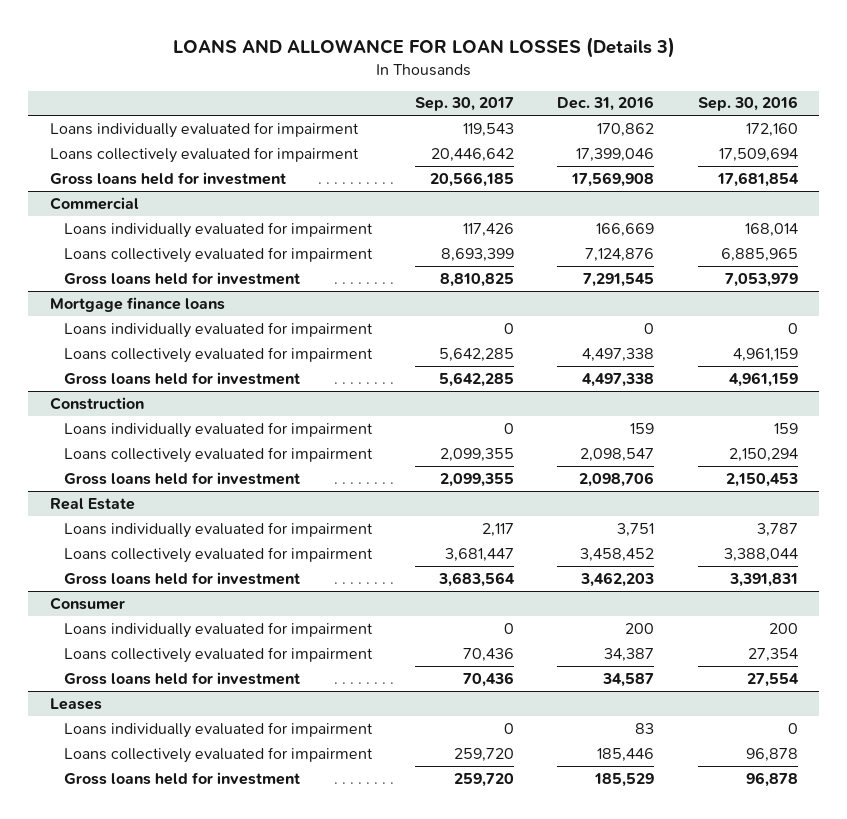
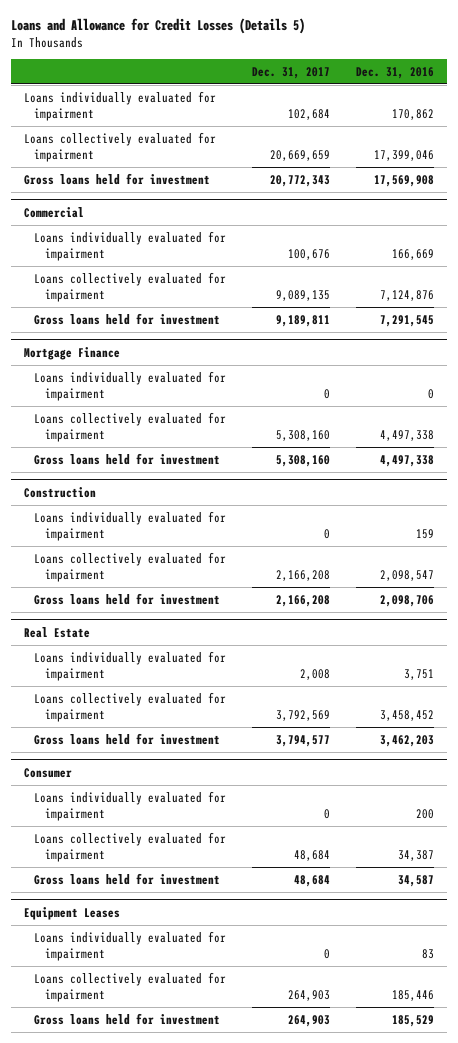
[172,37,675,59] LOANS AND ALLOWANCE FOR LOAN LOSSES (Details 3) -> [10,17,305,34] Loans and Allowance for Credit Losses (Details 5)
[415,97,515,112] Sep. 30, 2017 -> none
[697,96,798,112] Sep. 30, 2016 -> none
none -> [252,66,331,79] Dec. 31, 2017
[49,296,225,312] Mortgage finance loans -> [23,346,120,360] Mortgage Finance
[49,697,102,710] Leases -> [23,906,120,920] Equipment Leases

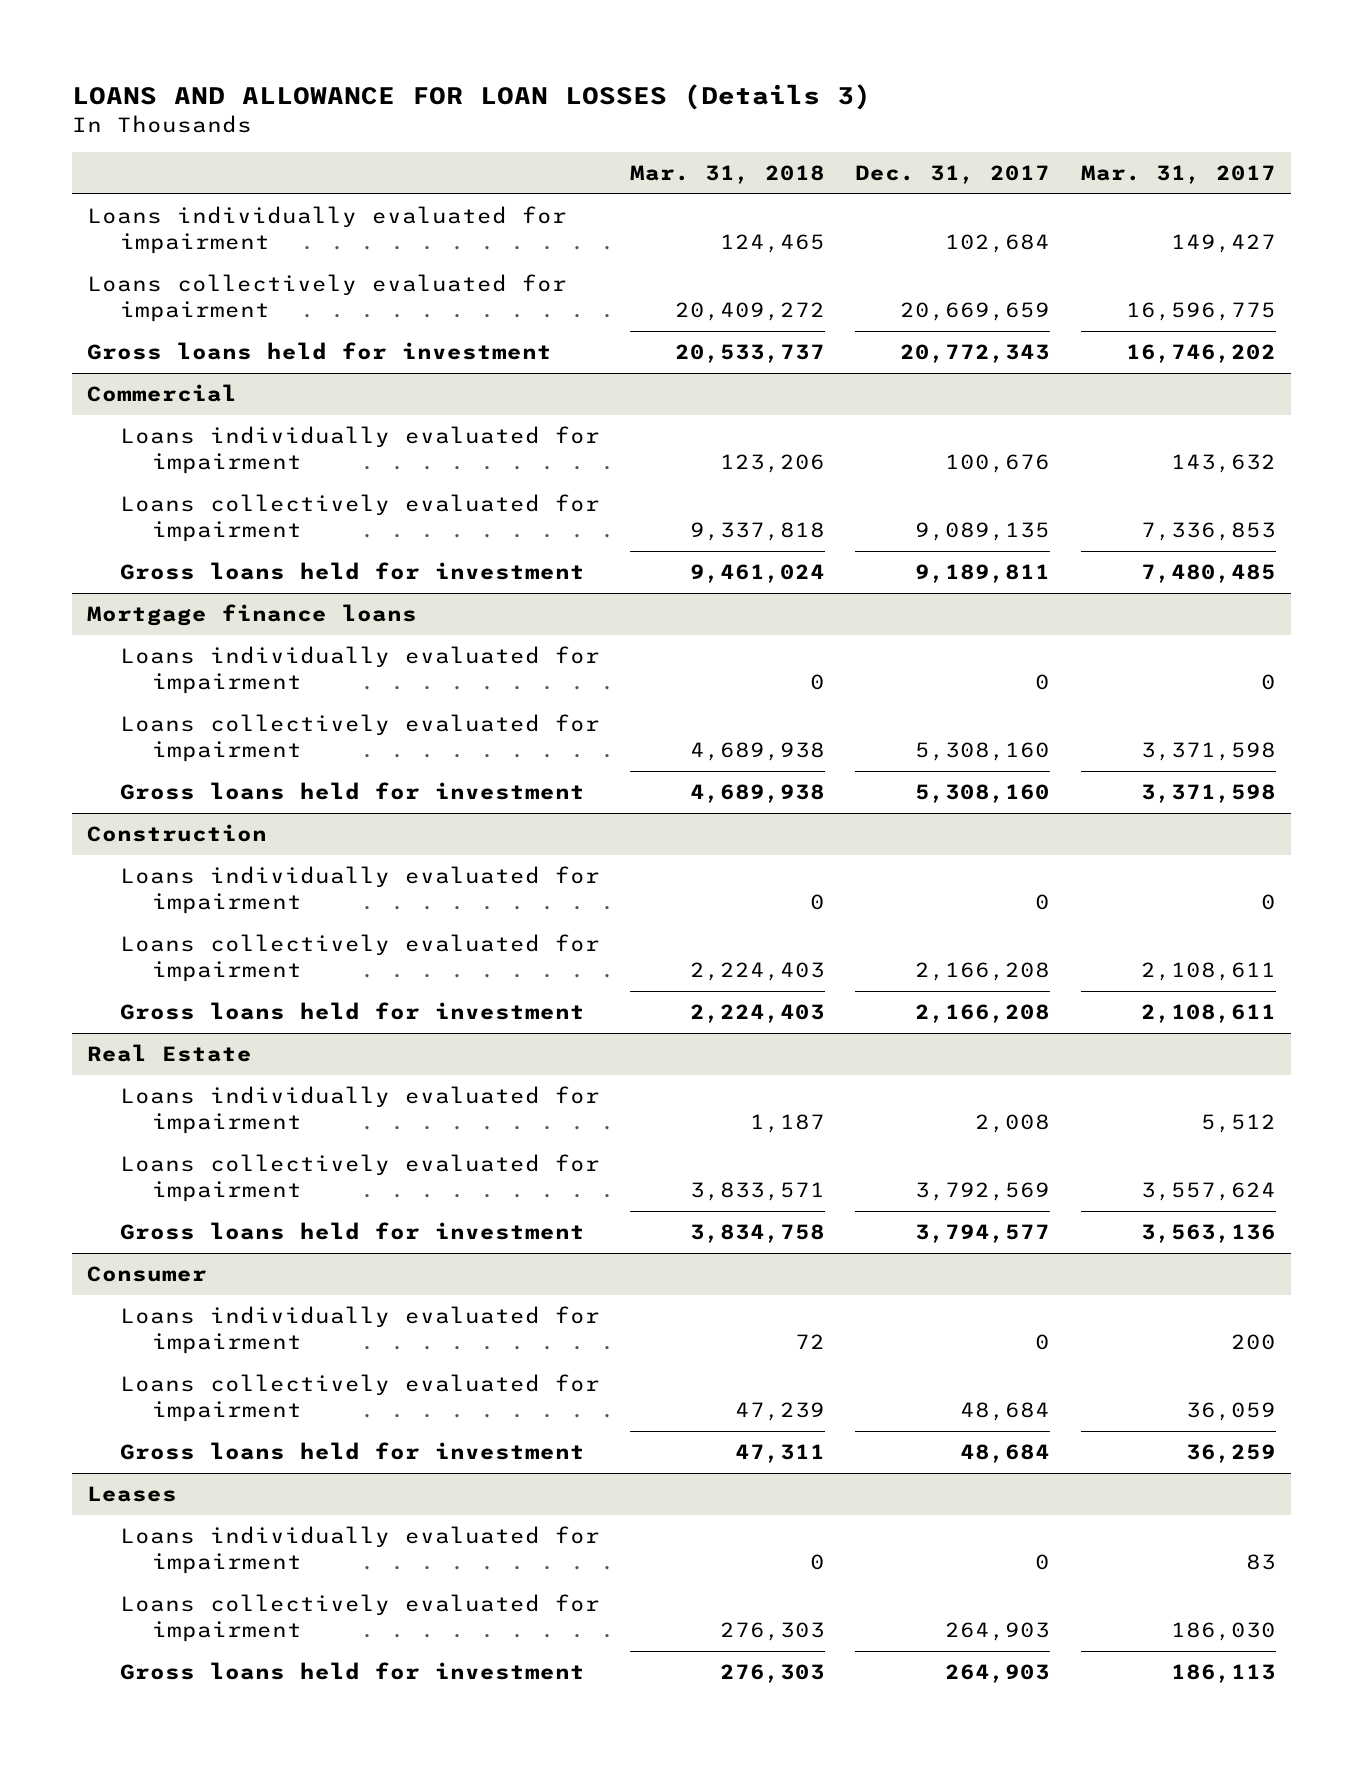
[10,17,305,34] Loans and Allowance for Credit Losses (Details 5) -> [71,83,871,110] LOANS AND ALLOWANCE FOR LOAN LOSSES (Details 3)
[356,66,435,79] Dec. 31, 2016 -> none
none -> [629,165,825,185] Mar. 31, 2018
none -> [1080,165,1276,185] Mar. 31, 2017
[23,346,120,360] Mortgage Finance -> [86,604,417,627] Mortgage finance loans
[23,906,120,920] Equipment Leases -> [86,1486,177,1503] Leases

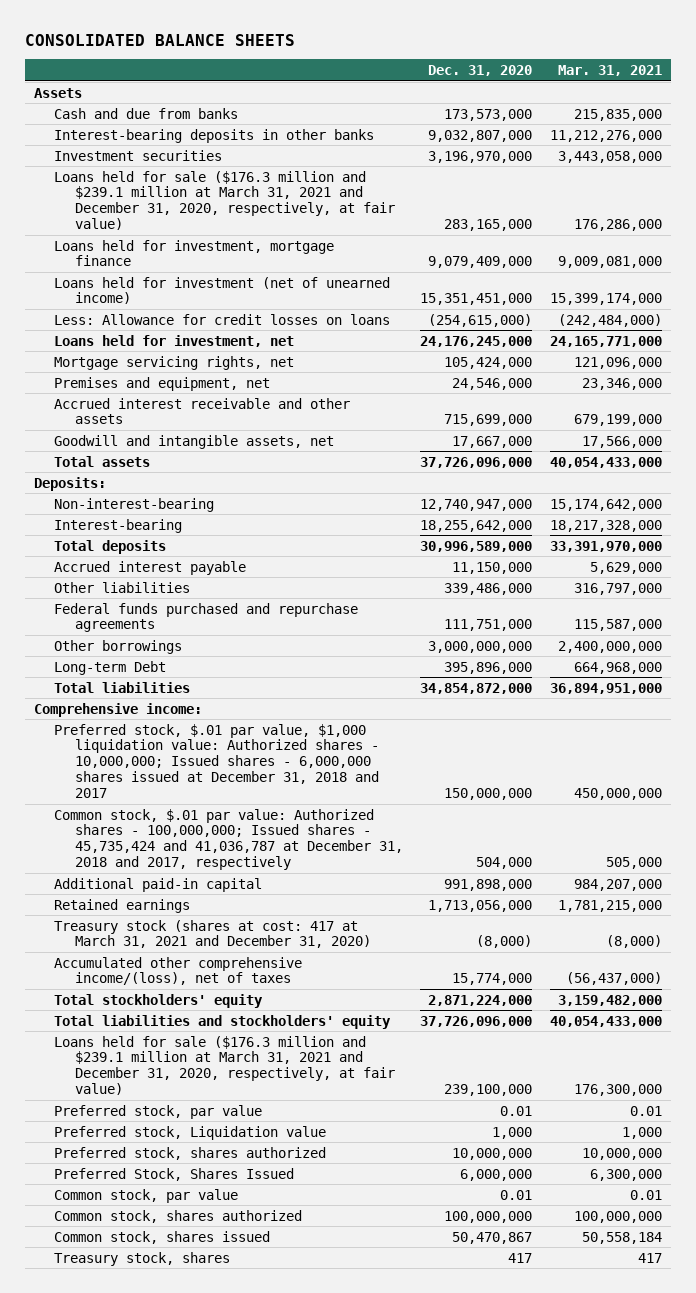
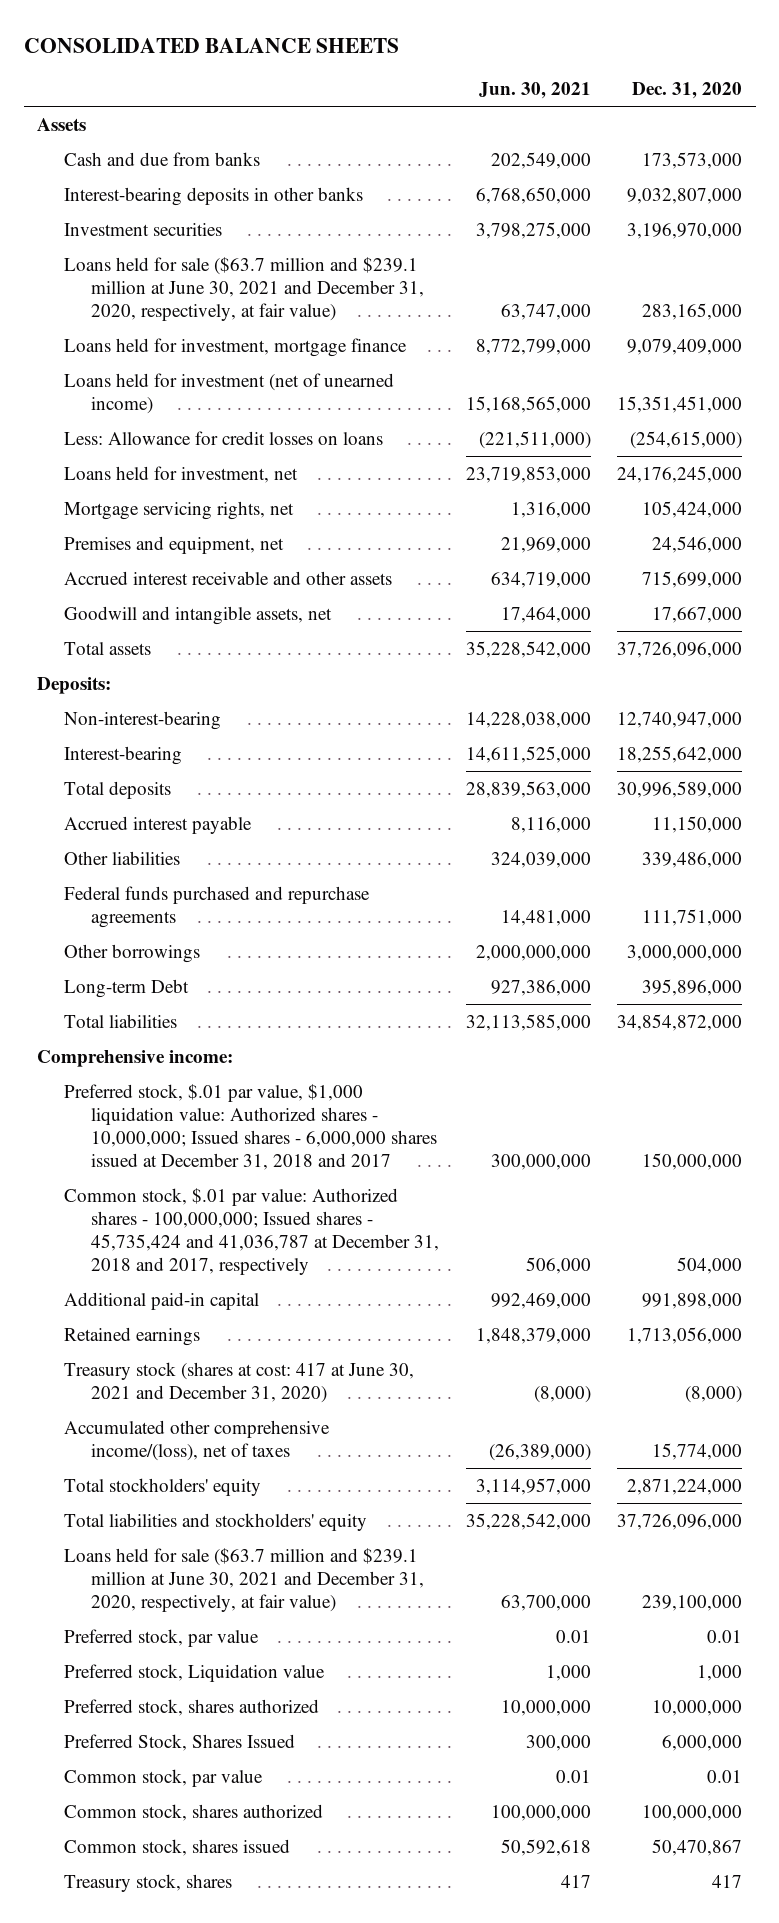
[558,64,663,76] Mar. 31, 2021 -> none
none -> [478,82,591,100] Jun. 30, 2021
[54,170,395,231] Loans held for sale ($176.3 million and $239.1 million at March 31, 2021 and December 31, 2020, respectively, at fair value) -> [63,256,425,321] Loans held for sale ($63.7 million and $239.1 million at June 30, 2021 and December 31, 2020, respectively, at fair value)
[54,919,371,949] Treasury stock (shares at cost: 417 at March 31, 2021 and December 31, 2020) -> [63,1361,414,1403] Treasury stock (shares at cost: 417 at June 30, 2021 and December 31, 2020)
[54,1035,395,1096] Loans held for sale ($176.3 million and $239.1 million at March 31, 2021 and December 31, 2020, respectively, at fair value) -> [63,1547,425,1612] Loans held for sale ($63.7 million and $239.1 million at June 30, 2021 and December 31, 2020, respectively, at fair value)

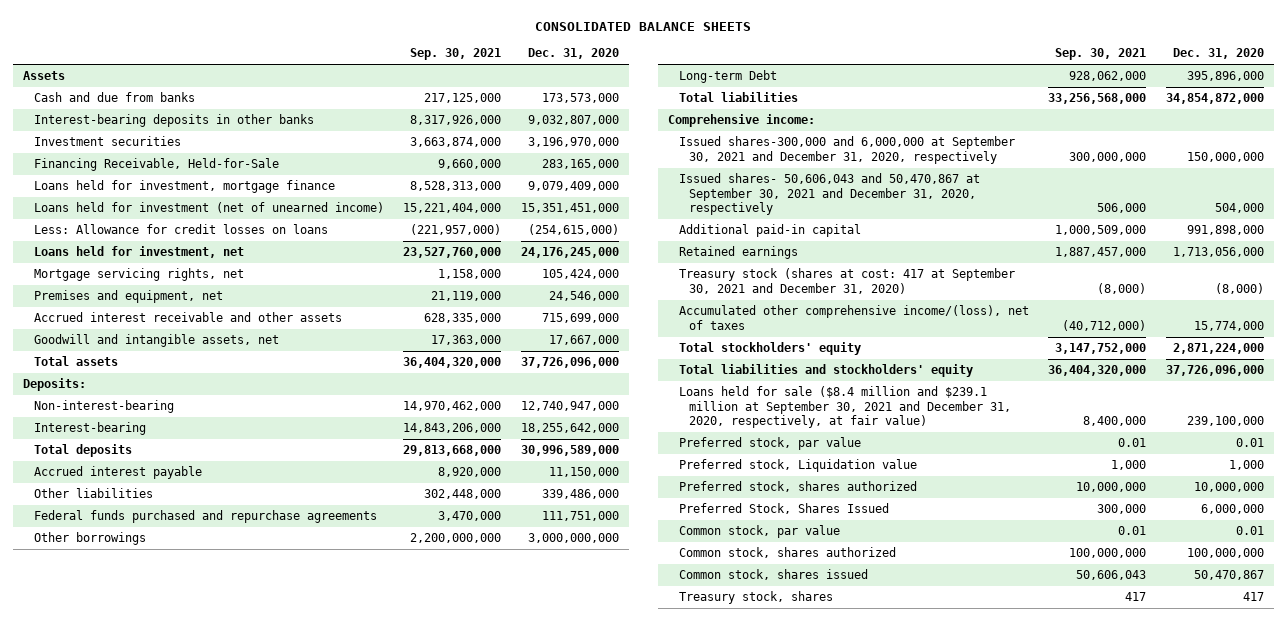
[478,82,591,100] Jun. 30, 2021 -> none
none -> [410,48,502,61] Sep. 30, 2021
[63,256,425,321] Loans held for sale ($63.7 million and $239.1 million at June 30, 2021 and December 31, 2020, respectively, at fair value) -> [33,158,279,172] Financing Receivable, Held-for-Sale
[63,1083,438,1170] Preferred stock, $.01 par value, $1,000 liquidation value: Authorized shares - 10,000,000; Issued shares - 6,000,000 shares issued at December 31, 2018 and 2017 -> [678,136,1015,164] Issued shares-300,000 and 6,000,000 at September 30, 2021 and December 31, 2020, respectively
[63,1187,440,1275] Common stock, $.01 par value: Authorized shares - 100,000,000; Issued shares - 45,735,424 and 41,036,787 at December 31, 2018 and 2017, respectively -> [678,173,980,216] Issued shares- 50,606,043 and 50,470,867 at September 30, 2021 and December 31, 2020, respectively
[63,1361,414,1403] Treasury stock (shares at cost: 417 at June 30, 2021 and December 31, 2020) -> [678,268,1015,294] Treasury stock (shares at cost: 417 at September 30, 2021 and December 31, 2020)
[63,1547,425,1612] Loans held for sale ($63.7 million and $239.1 million at June 30, 2021 and December 31, 2020, respectively, at fair value) -> [678,386,1012,429] Loans held for sale ($8.4 million and $239.1 million at September 30, 2021 and December 31, 2020, respectively, at fair value)

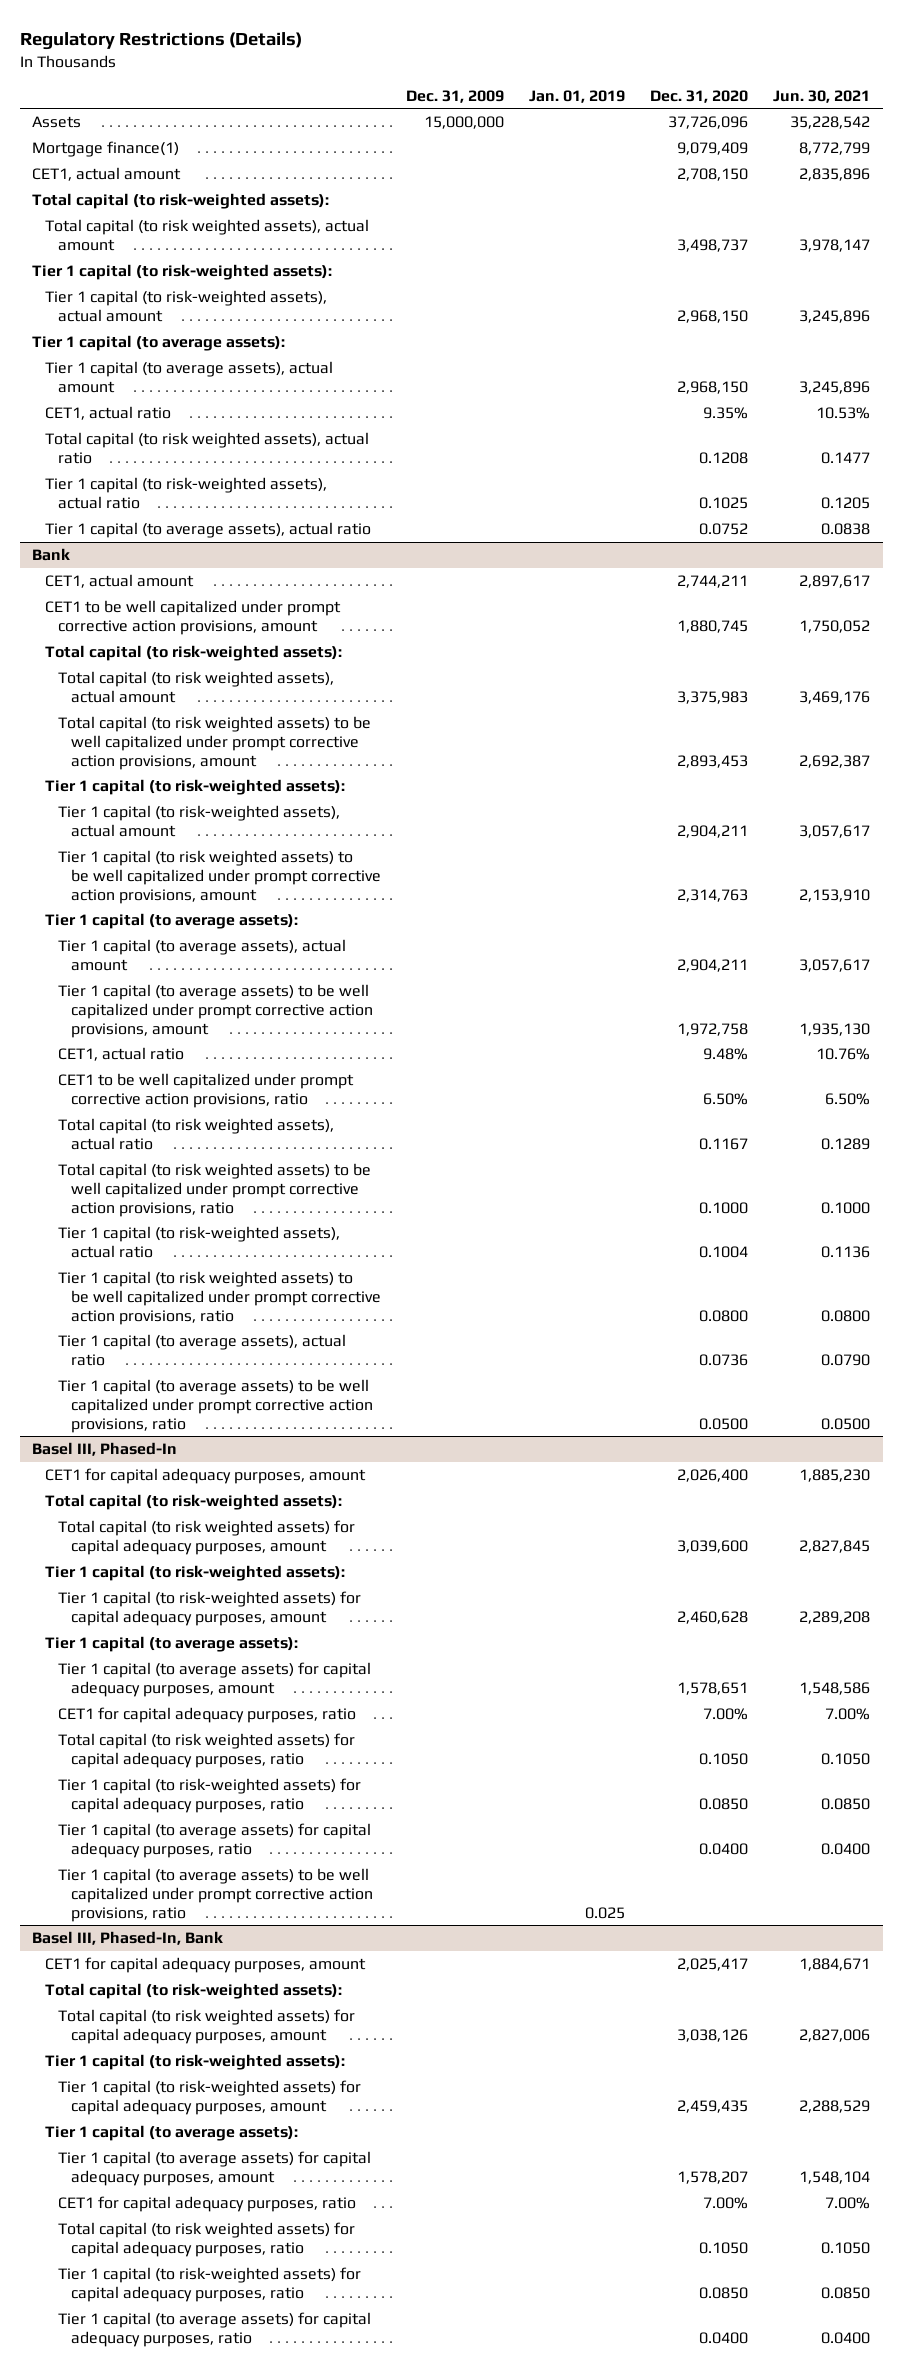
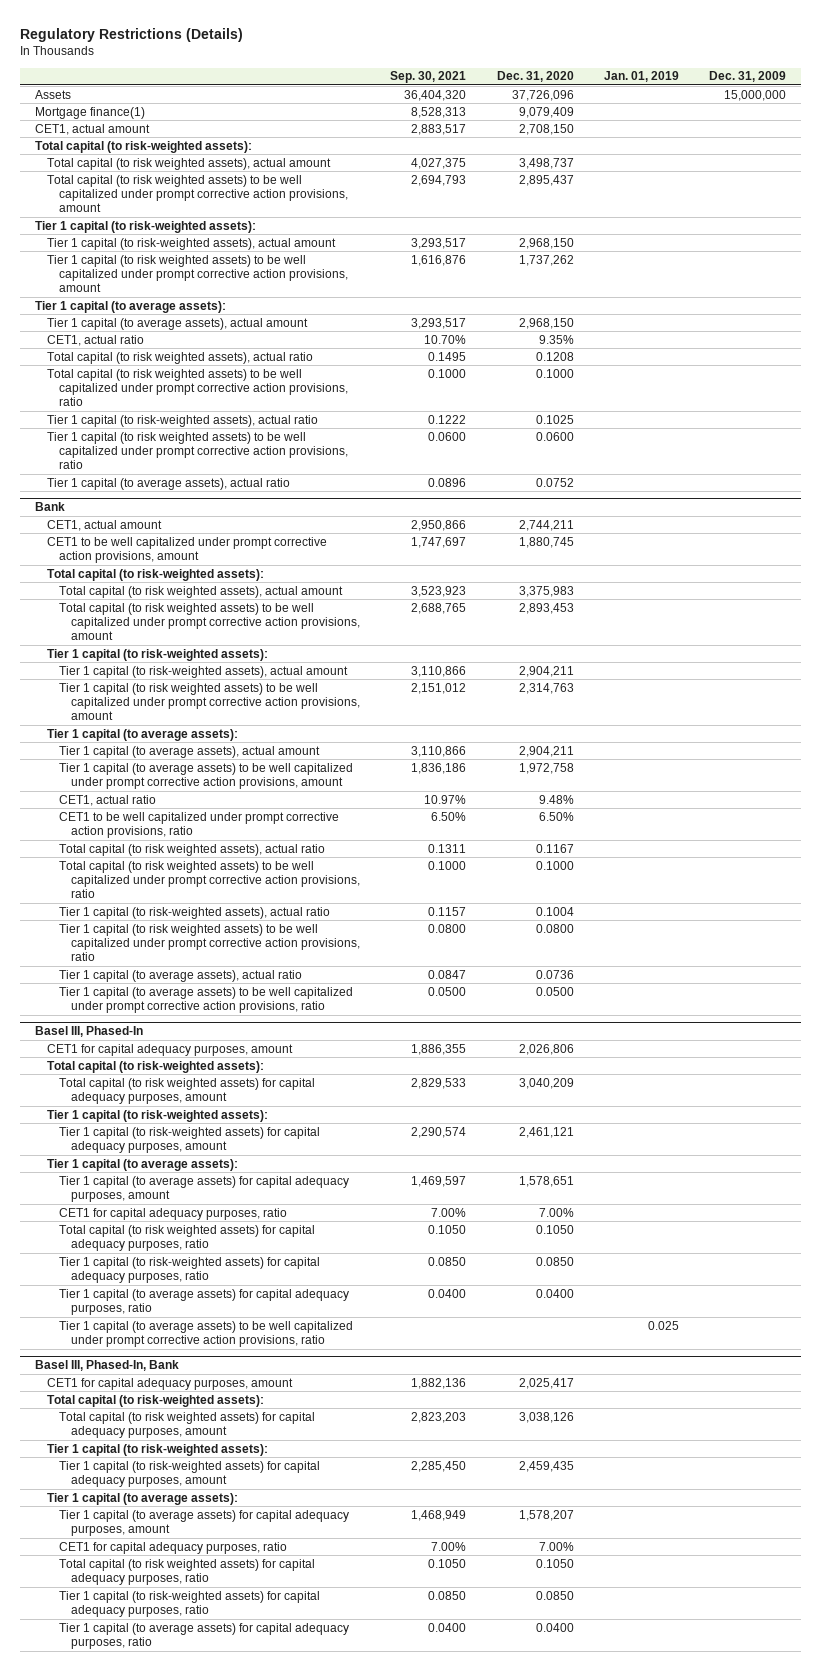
[773,89,871,103] Jun. 30, 2021 -> none
none -> [390,71,467,84] Sep. 30, 2021
none -> [47,174,349,213] Total capital (to risk weighted assets) to be well capitalized under prompt corrective action provisions, amount
none -> [47,254,349,293] Tier 1 capital (to risk weighted assets) to be well capitalized under prompt corrective action provisions, amount
none -> [47,368,349,407] Total capital (to risk weighted assets) to be well capitalized under prompt corrective action provisions, ratio
none -> [47,431,349,470] Tier 1 capital (to risk weighted assets) to be well capitalized under prompt corrective action provisions, ratio
[677,1469,749,1483] 2,026,400 -> [518,1043,574,1055] 2,026,806
[677,1539,749,1553] 3,039,600 -> [518,1077,574,1089] 3,040,209
[677,1610,749,1624] 2,460,628 -> [518,1126,574,1138] 2,461,121

